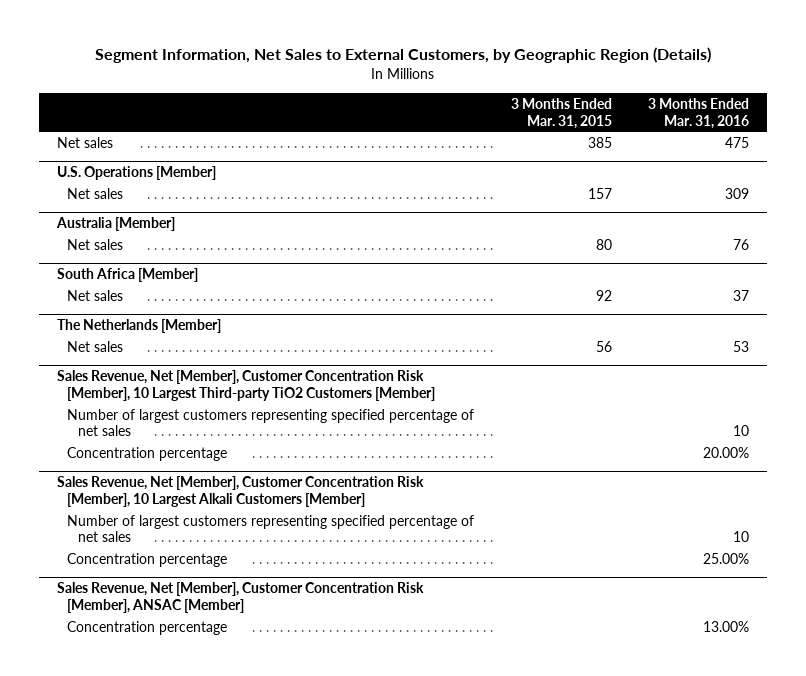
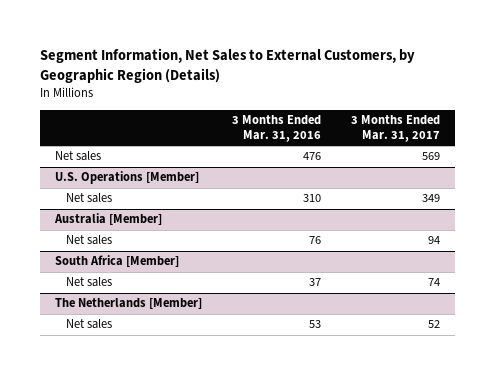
[510,97,612,129] 3 Months Ended Mar. 31, 2015 -> none
none -> [351,115,441,143] 3 Months Ended Mar. 31, 2017
[725,136,750,148] 475 -> [303,152,322,161] 476
[725,187,750,199] 309 -> [303,194,322,203] 310
[56,370,436,401] Sales Revenue, Net [Member], Customer Concentration Risk [Member], 10 Largest Third-party TiO2 Customers [Member] -> none
[67,408,475,437] Number of largest customers representing specified percentage of net sales -> none
[67,446,228,461] Concentration percentage -> none
[56,476,424,507] Sales Revenue, Net [Member], Customer Concentration Risk [Member], 10 Largest Alkali Customers [Member] -> none
[67,514,475,543] Number of largest customers representing specified percentage of net sales -> none
[67,552,228,567] Concentration percentage -> none
[56,582,424,613] Sales Revenue, Net [Member], Customer Concentration Risk [Member], ANSAC [Member] -> none
[67,620,228,635] Concentration percentage -> none

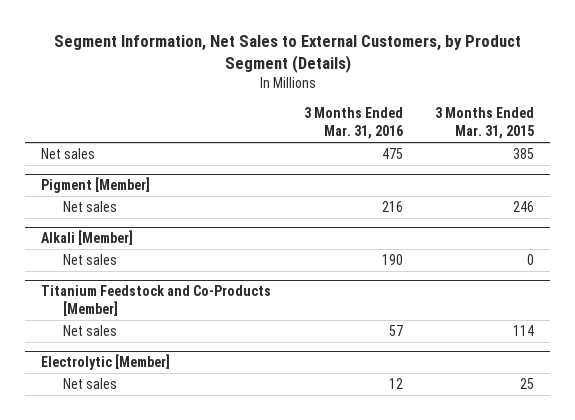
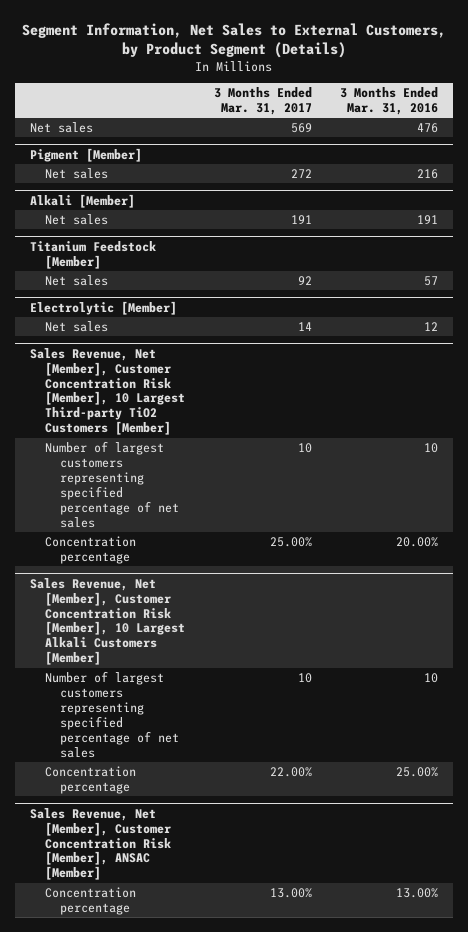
[435,107,535,140] 3 Months Ended Mar. 31, 2015 -> none
none -> [213,87,312,116] 3 Months Ended Mar. 31, 2017
[381,148,403,160] 475 -> [417,123,439,134] 476
[381,254,403,266] 190 -> [417,215,439,225] 191
[41,285,272,317] Titanium Feedstock and Co-Products [Member] -> [29,240,156,269] Titanium Feedstock [Member]
none -> [29,347,185,436] Sales Revenue, Net [Member], Customer Concentration Risk [Member], 10 Largest Third-party TiO2 Customers [Member]
none -> [44,441,179,528] Number of largest customers representing specified percentage of net sales
none -> [44,536,136,565] Concentration percentage
none -> [29,577,185,666] Sales Revenue, Net [Member], Customer Concentration Risk [Member], 10 Largest Alkali Customers [Member]
none -> [44,671,179,758] Number of largest customers representing specified percentage of net sales
none -> [44,766,136,795] Concentration percentage
none -> [29,807,171,881] Sales Revenue, Net [Member], Customer Concentration Risk [Member], ANSAC [Member]
none -> [44,887,136,916] Concentration percentage

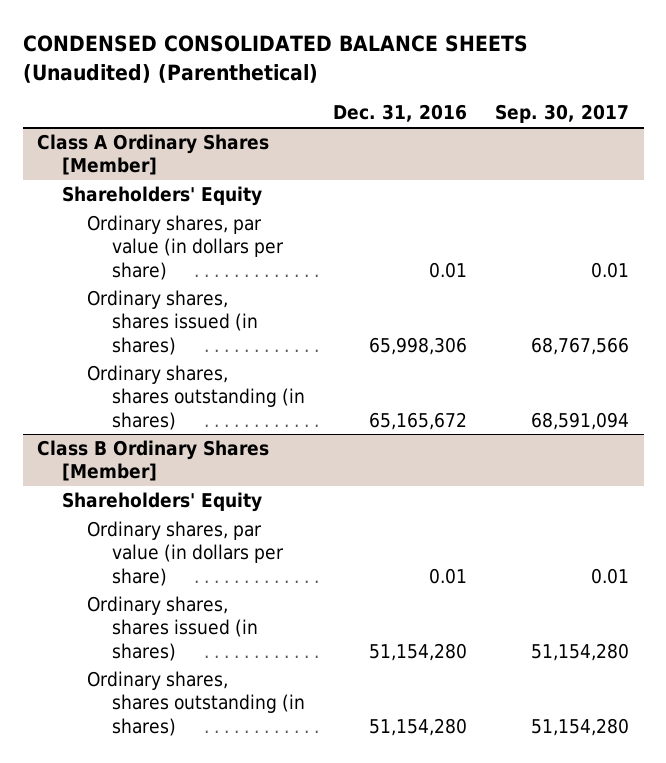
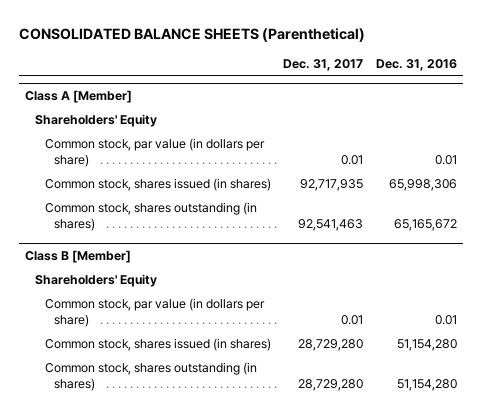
[22,35,528,83] CONDENSED CONSOLIDATED BALANCE SHEETS (Unaudited) (Parenthetical) -> [19,27,366,42] CONSOLIDATED BALANCE SHEETS (Parenthetical)
[495,104,630,124] Sep. 30, 2017 -> none
none -> [283,58,364,71] Dec. 31, 2017
[36,134,269,176] Class A Ordinary Shares [Member] -> [25,90,133,104] Class A [Member]
[87,215,285,280] Ordinary shares, par value (in dollars per share) -> [44,138,265,168] Common stock, par value (in dollars per share)
[87,290,259,355] Ordinary shares, shares issued (in shares) -> [44,178,271,192] Common stock, shares issued (in shares)
[87,365,306,430] Ordinary shares, shares outstanding (in shares) -> [44,202,257,232] Common stock, shares outstanding (in shares)
[36,440,269,482] Class B Ordinary Shares [Member] -> [25,250,132,264] Class B [Member]
[87,521,285,586] Ordinary shares, par value (in dollars per share) -> [44,298,265,328] Common stock, par value (in dollars per share)
[87,596,259,661] Ordinary shares, shares issued (in shares) -> [44,338,271,352] Common stock, shares issued (in shares)
[87,671,306,736] Ordinary shares, shares outstanding (in shares) -> [44,362,257,392] Common stock, shares outstanding (in shares)

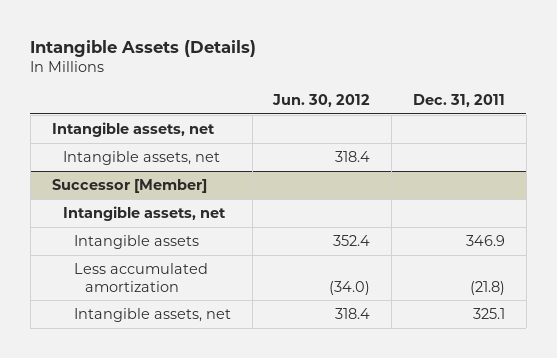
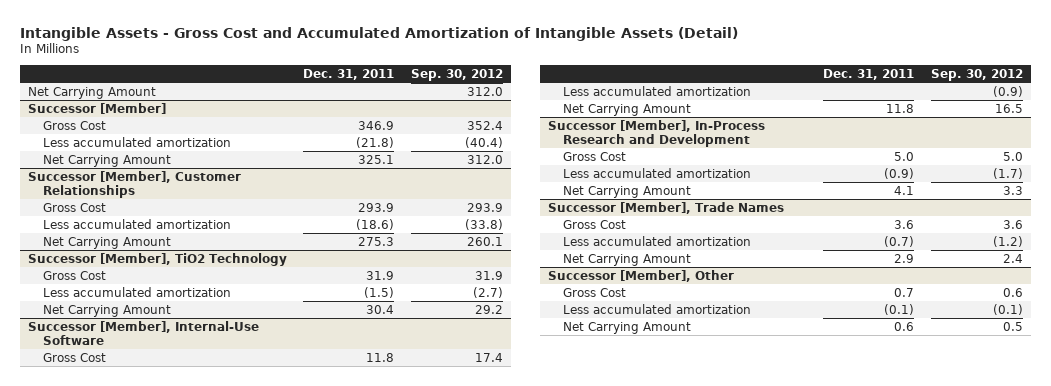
[30,39,257,57] Intangible Assets (Details) -> [19,26,738,41] Intangible Assets - Gross Cost and Accumulated Amortization of Intangible Assets (Detail)
[272,94,371,108] Jun. 30, 2012 -> none
none -> [410,68,503,81] Sep. 30, 2012
[51,121,215,137] Intangible assets, net -> none
[62,150,220,165] Intangible assets, net -> [27,86,156,99] Net Carrying Amount
[62,205,226,221] Intangible assets, net -> none
[74,234,200,249] Intangible assets -> [42,120,106,130] Gross Cost
[74,307,232,322] Intangible assets, net -> [42,154,171,167] Net Carrying Amount
none -> [27,170,241,198] Successor [Member], Customer Relationships
none -> [42,202,106,212] Gross Cost
none -> [42,218,231,229] Less accumulated amortization
none -> [42,236,171,249] Net Carrying Amount
none -> [27,252,287,266] Successor [Member], TiO2 Technology
none -> [42,270,106,280] Gross Cost
none -> [42,286,231,297] Less accumulated amortization
none -> [42,304,171,317] Net Carrying Amount
none -> [27,320,259,345] Successor [Member], Internal-Use Software
none -> [42,352,106,362] Gross Cost
none -> [562,85,751,96] Less accumulated amortization
none -> [562,103,691,116] Net Carrying Amount
none -> [547,119,765,147] Successor [Member], In-Process Research and Development
none -> [562,151,626,161] Gross Cost
none -> [562,167,751,178] Less accumulated amortization
none -> [562,185,691,198] Net Carrying Amount
none -> [547,201,784,214] Successor [Member], Trade Names
none -> [562,219,626,229] Gross Cost
none -> [562,235,751,246] Less accumulated amortization
none -> [562,253,691,266] Net Carrying Amount
none -> [547,269,734,282] Successor [Member], Other
none -> [562,287,626,297] Gross Cost
none -> [562,303,751,314] Less accumulated amortization
none -> [562,321,691,334] Net Carrying Amount

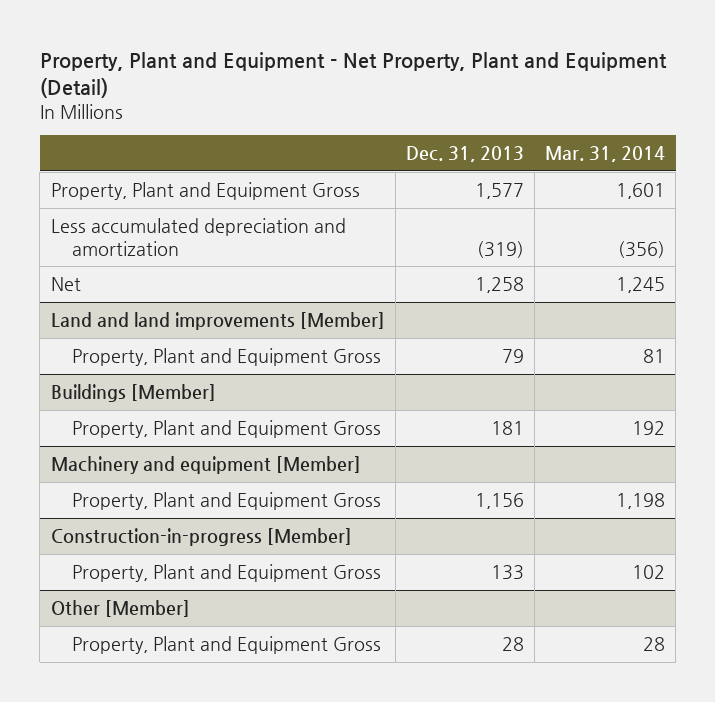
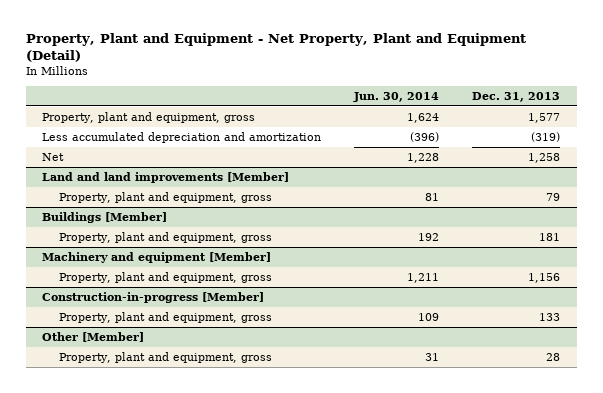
[544,146,665,163] Mar. 31, 2014 -> none
none -> [353,92,440,103] Jun. 30, 2014
[50,181,360,200] Property, Plant and Equipment Gross -> [42,111,256,123] Property, plant and equipment, gross
[71,347,381,366] Property, Plant and Equipment Gross -> [58,191,272,203] Property, plant and equipment, gross
[71,419,381,438] Property, Plant and Equipment Gross -> [58,231,272,243] Property, plant and equipment, gross
[71,491,381,510] Property, Plant and Equipment Gross -> [58,271,272,283] Property, plant and equipment, gross
[71,563,381,582] Property, Plant and Equipment Gross -> [58,311,272,323] Property, plant and equipment, gross
[71,635,381,654] Property, Plant and Equipment Gross -> [58,351,272,363] Property, plant and equipment, gross

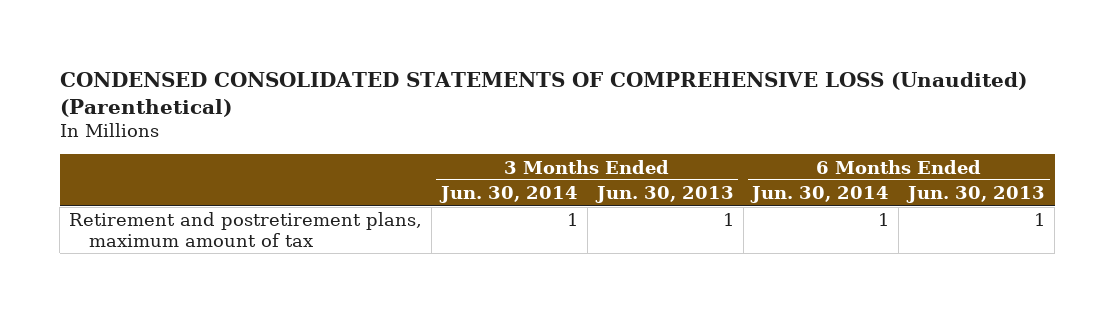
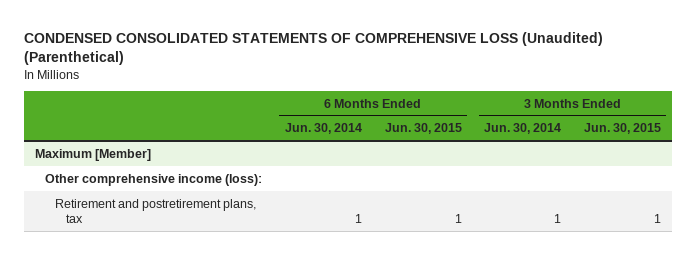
[594,186,734,204] Jun. 30, 2013 -> none
[906,186,1046,204] Jun. 30, 2013 -> none
none -> [384,123,462,135] Jun. 30, 2015
none -> [583,123,661,135] Jun. 30, 2015
none -> [35,148,152,161] Maximum [Member]
none -> [45,173,263,186] Other comprehensive income (loss):
[69,212,423,247] Retirement and postretirement plans, maximum amount of tax -> [55,198,257,223] Retirement and postretirement plans, tax

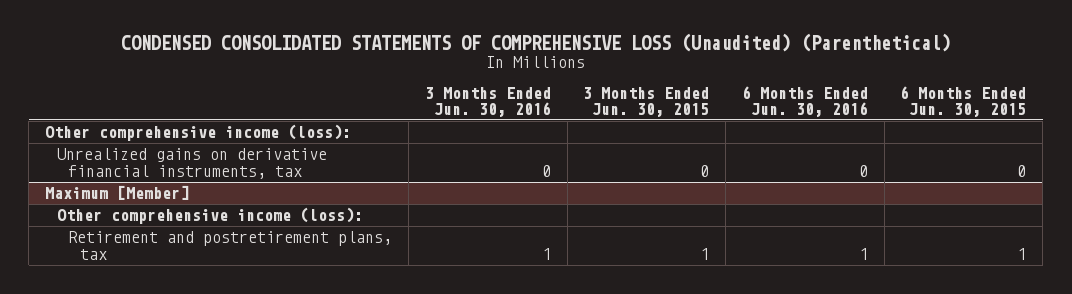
[285,123,363,135] Jun. 30, 2014 -> none
[484,123,562,135] Jun. 30, 2014 -> none
none -> [424,86,551,117] 3 Months Ended Jun. 30, 2016
none -> [741,85,868,117] 6 Months Ended Jun. 30, 2016
none -> [45,124,352,142] Other comprehensive income (loss):
none -> [56,148,327,179] Unrealized gains on derivative financial instruments, tax

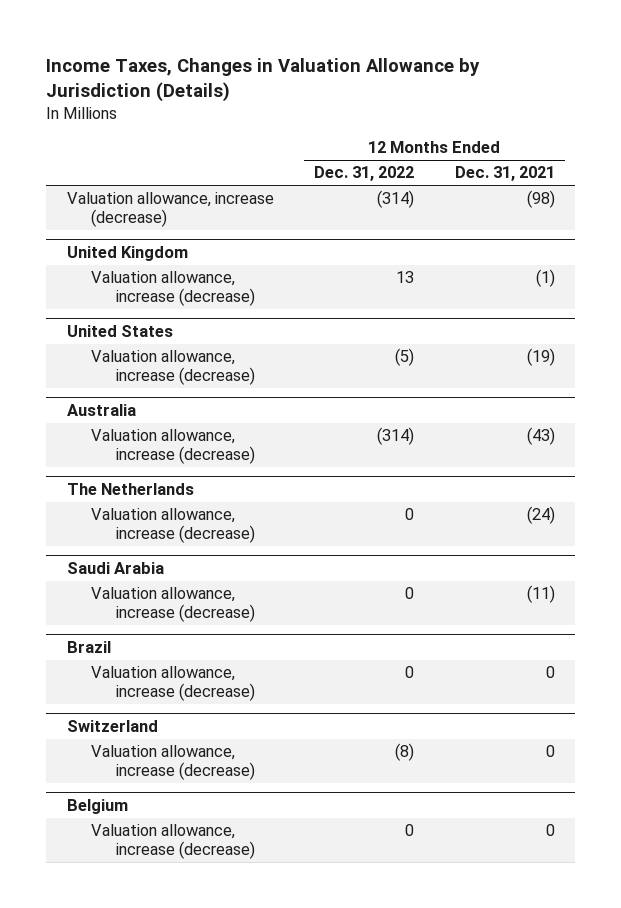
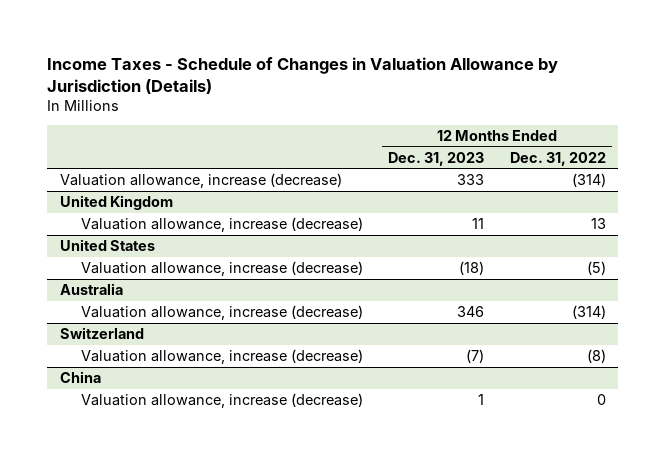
[46,57,481,102] Income Taxes, Changes in Valuation Allowance by Jurisdiction (Details) -> [47,56,559,94] Income Taxes - Schedule of Changes in Valuation Allowance by Jurisdiction (Details)
[454,166,555,182] Dec. 31, 2021 -> none
none -> [388,151,485,166] Dec. 31, 2023
[66,482,194,495] The Netherlands -> none
[91,508,255,544] Valuation allowance, increase (decrease) -> none
[66,561,164,574] Saudi Arabia -> none
[91,587,255,623] Valuation allowance, increase (decrease) -> none
[66,640,111,653] Brazil -> none
[91,666,255,702] Valuation allowance, increase (decrease) -> none
[66,798,128,814] Belgium -> none
none -> [60,370,102,383] China

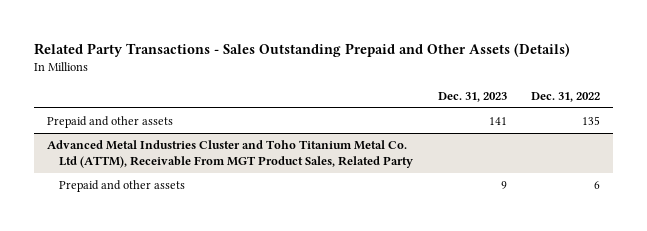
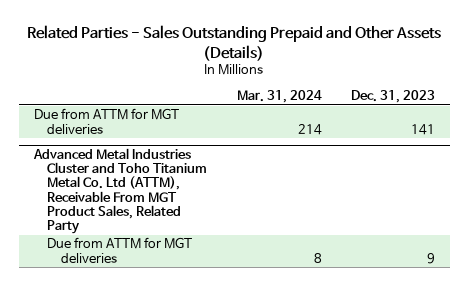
[34,43,571,58] Related Party Transactions - Sales Outstanding Prepaid and Other Assets (Details) -> [27,25,442,61] Related Parties - Sales Outstanding Prepaid and Other Assets (Details)
[531,91,601,102] Dec. 31, 2022 -> none
none -> [236,90,322,104] Mar. 31, 2024
[46,116,173,129] Prepaid and other assets -> [33,108,179,134] Due from ATTM for MGT deliveries
[58,180,185,193] Prepaid and other assets -> [47,237,193,263] Due from ATTM for MGT deliveries

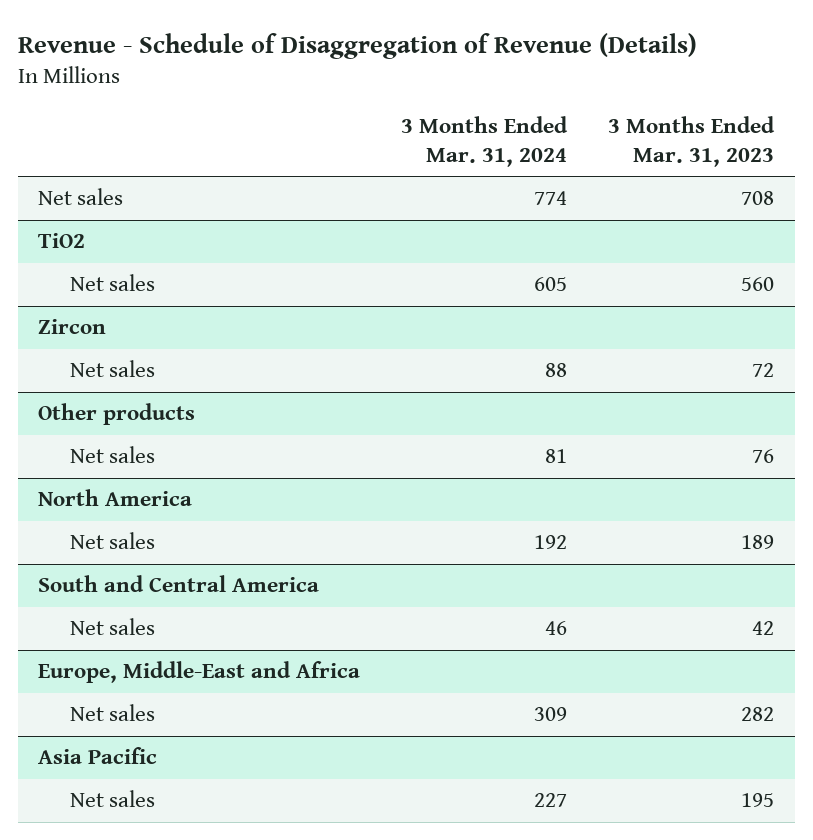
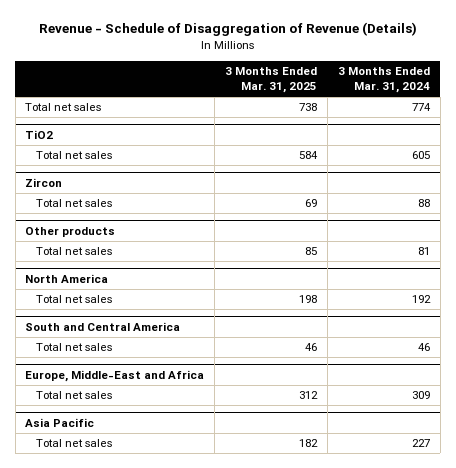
[608,116,776,167] 3 Months Ended Mar. 31, 2023 -> none
none -> [225,67,318,94] 3 Months Ended Mar. 31, 2025
[38,188,124,206] Net sales -> [25,103,102,112] Total net sales
[69,274,155,292] Net sales -> [36,151,113,160] Total net sales
[69,360,155,378] Net sales -> [36,199,113,208] Total net sales
[69,446,155,464] Net sales -> [36,247,113,256] Total net sales
[69,532,155,550] Net sales -> [36,295,113,304] Total net sales
[69,618,155,636] Net sales -> [36,343,113,352] Total net sales
[69,704,155,722] Net sales -> [36,391,113,400] Total net sales
[69,790,155,808] Net sales -> [36,439,113,448] Total net sales

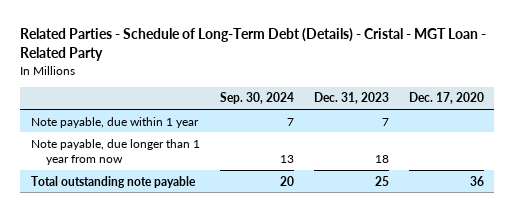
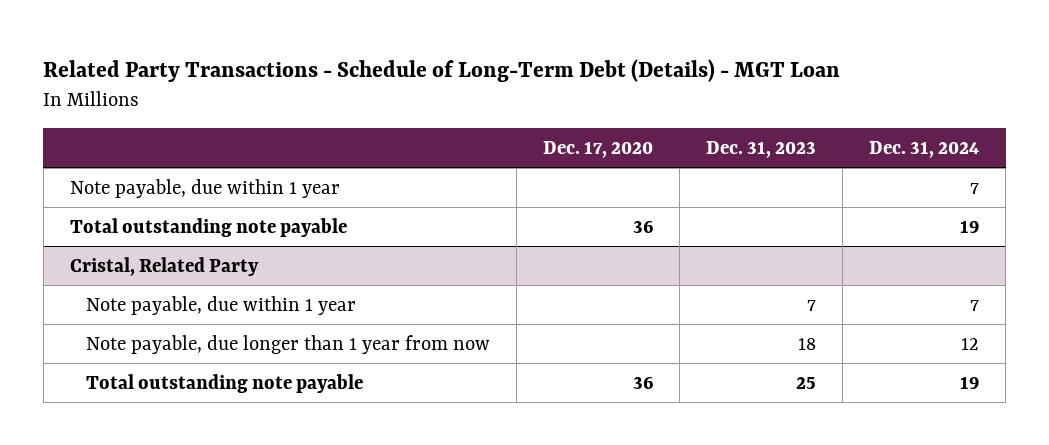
[20,28,487,62] Related Parties - Schedule of Long-Term Debt (Details) - Cristal - MGT Loan - Related Party -> [43,58,841,82] Related Party Transactions - Schedule of Long-Term Debt (Details) - MGT Loan
[219,92,294,105] Sep. 30, 2024 -> none
none -> [869,140,980,158] Dec. 31, 2024
none -> [69,178,340,198] Note payable, due within 1 year
none -> [69,217,347,237] Total outstanding note payable
none -> [69,256,259,276] Cristal, Related Party

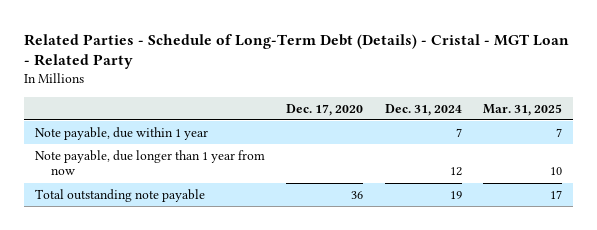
[43,58,841,82] Related Party Transactions - Schedule of Long-Term Debt (Details) - MGT Loan -> [23,33,569,70] Related Parties - Schedule of Long-Term Debt (Details) - Cristal - MGT Loan - Related Party
[706,140,817,158] Dec. 31, 2023 -> none
none -> [483,103,563,116] Mar. 31, 2025
[69,217,347,237] Total outstanding note payable -> none
[69,256,259,276] Cristal, Related Party -> none
[85,295,356,315] Note payable, due within 1 year -> none

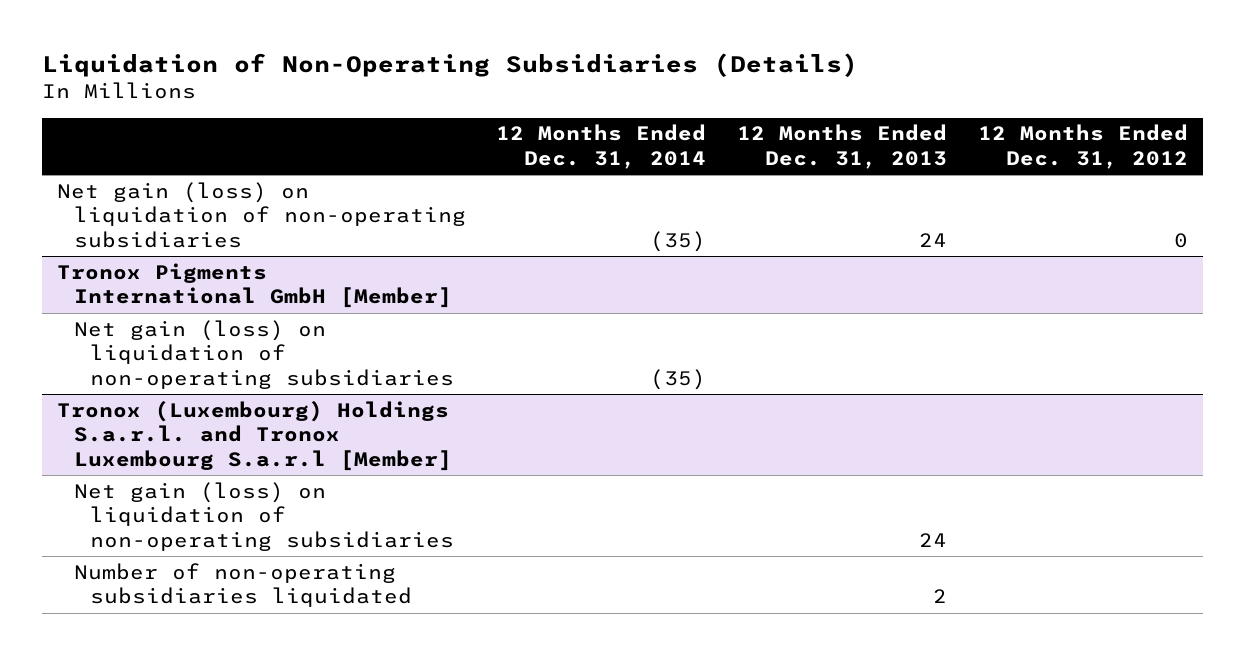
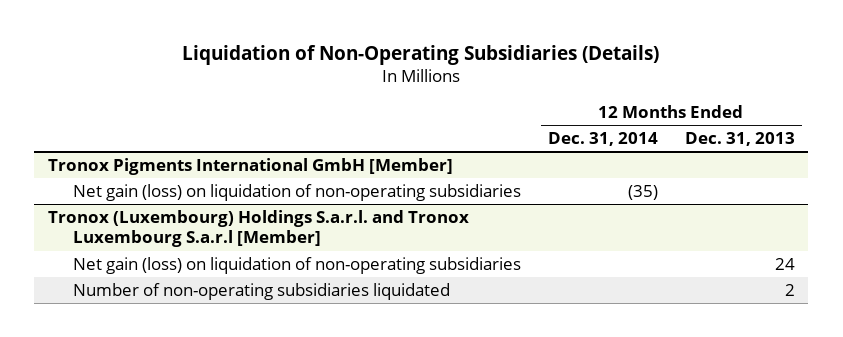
[977,124,1188,170] 12 Months Ended Dec. 31, 2012 -> none
[57,181,466,249] Net gain (loss) on liquidation of non-operating subsidiaries -> none

